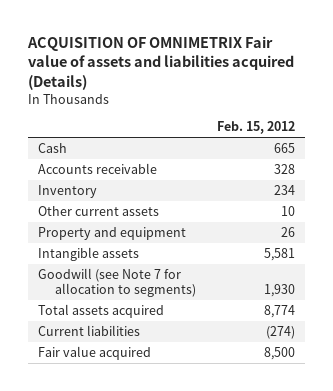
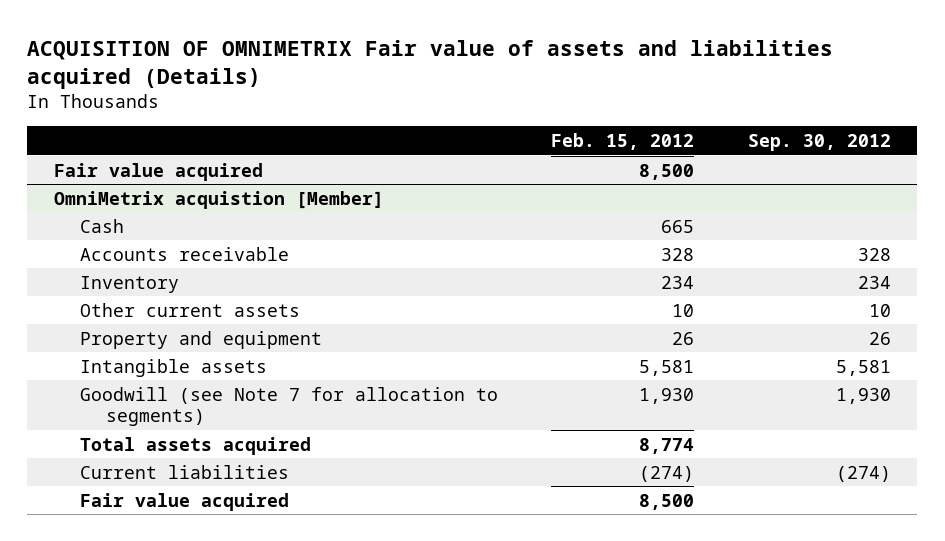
none -> [747,134,891,152] Sep. 30, 2012
none -> [54,162,264,181] Fair value acquired
none -> [54,190,385,209] OmniMetrix acquistion [Member]

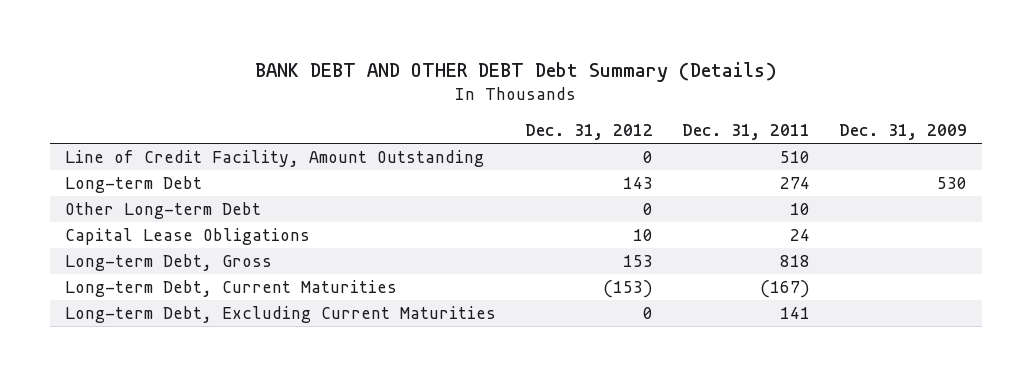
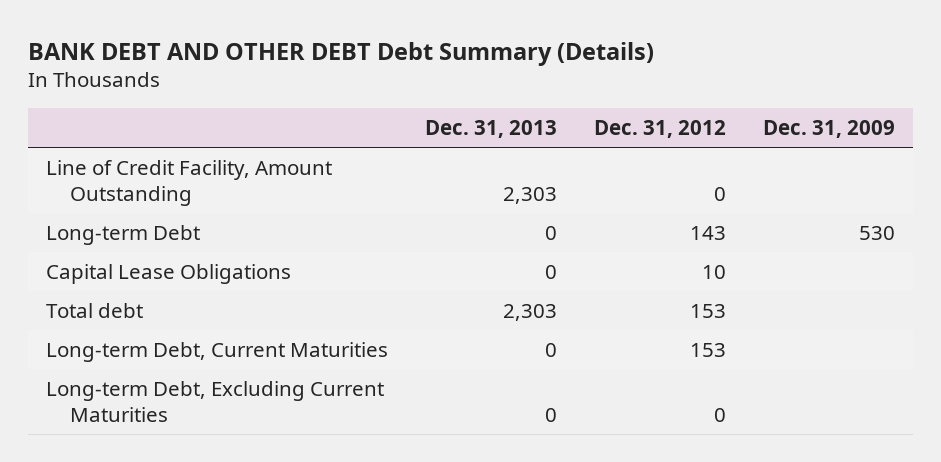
[681,124,810,141] Dec. 31, 2011 -> none
none -> [424,120,557,139] Dec. 31, 2013
[64,201,261,219] Other Long-term Debt -> none
[64,253,272,271] Long-term Debt, Gross -> [46,303,144,319] Total debt
[602,279,653,298] (153) -> [689,343,726,358] 153

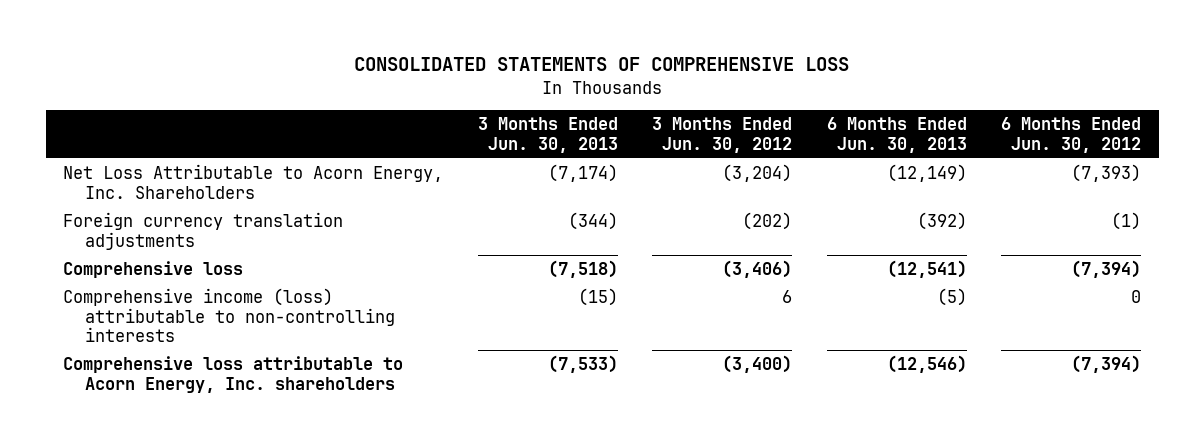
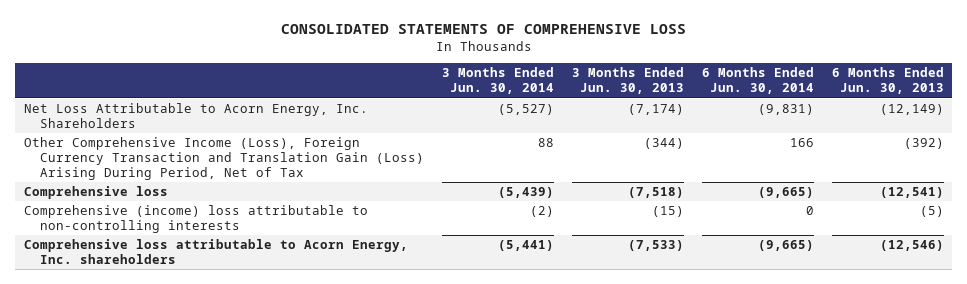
[652,117,793,153] 3 Months Ended Jun. 30, 2012 -> none
[1001,117,1142,153] 6 Months Ended Jun. 30, 2012 -> none
none -> [441,67,554,95] 3 Months Ended Jun. 30, 2014
none -> [701,67,814,95] 6 Months Ended Jun. 30, 2014
[62,212,343,250] Foreign currency translation adjustments -> [23,137,424,181] Other Comprehensive Income (Loss), Foreign Currency Transaction and Translation Gain (Loss) Arising During Period, Net of Tax
[62,288,396,343] Comprehensive income (loss) attributable to non-controlling interests -> [23,205,368,234] Comprehensive (income) loss attributable to non-controlling interests

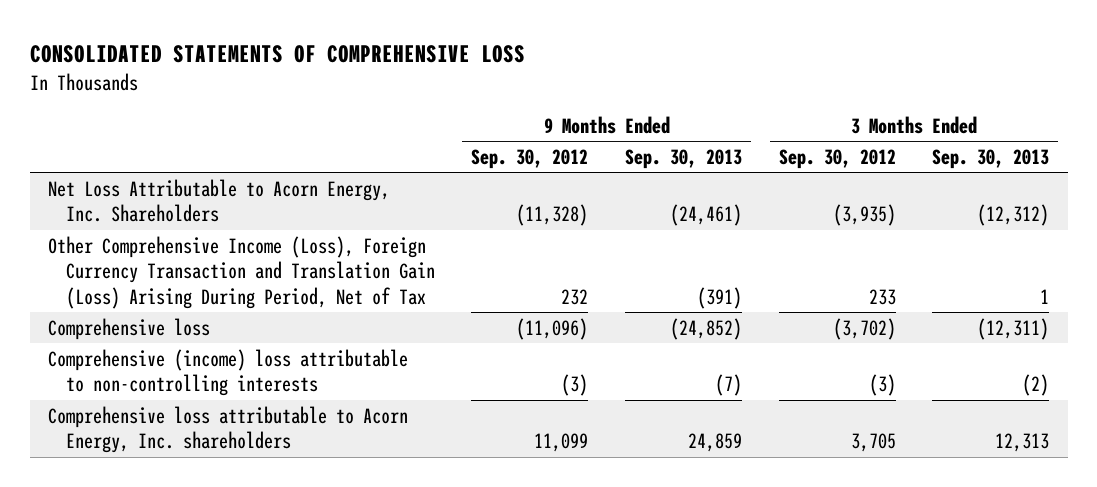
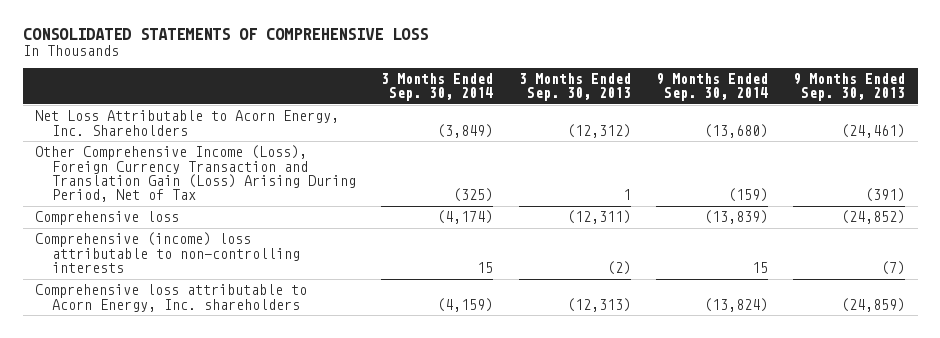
[471,149,589,170] Sep. 30, 2012 -> none
[778,149,896,170] Sep. 30, 2012 -> none
none -> [381,72,494,102] 3 Months Ended Sep. 30, 2014
none -> [655,72,768,102] 9 Months Ended Sep. 30, 2014
[688,433,743,453] 24,859 -> [841,297,906,312] (24,859)
[995,433,1050,453] 12,313 -> [566,297,631,312] (12,313)

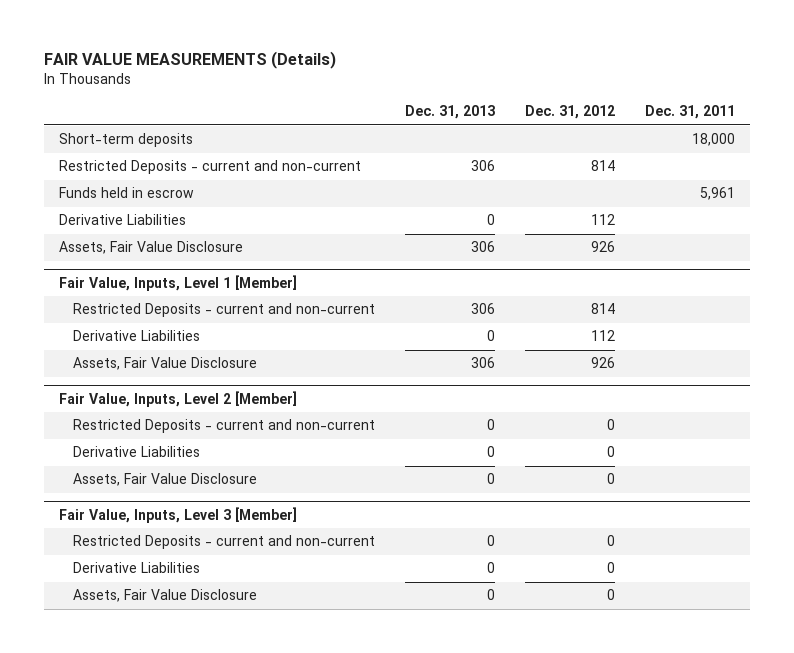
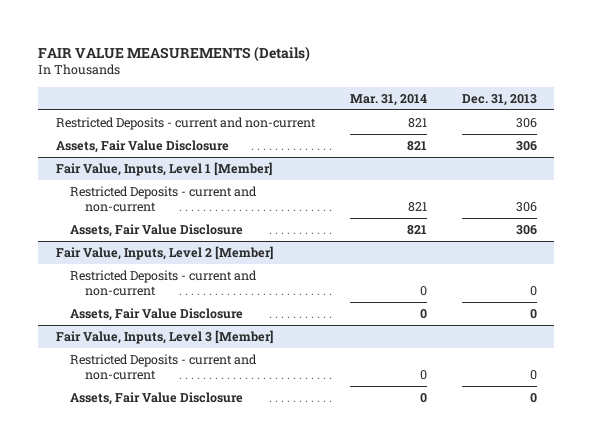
[524,105,615,120] Dec. 31, 2012 -> none
[644,105,735,120] Dec. 31, 2011 -> none
none -> [349,93,427,106] Mar. 31, 2014
[58,133,193,148] Short-term deposits -> none
[58,187,194,199] Funds held in escrow -> none
[58,214,186,226] Derivative Liabilities -> none
[72,330,200,342] Derivative Liabilities -> none
[72,446,200,458] Derivative Liabilities -> none
[72,562,200,574] Derivative Liabilities -> none

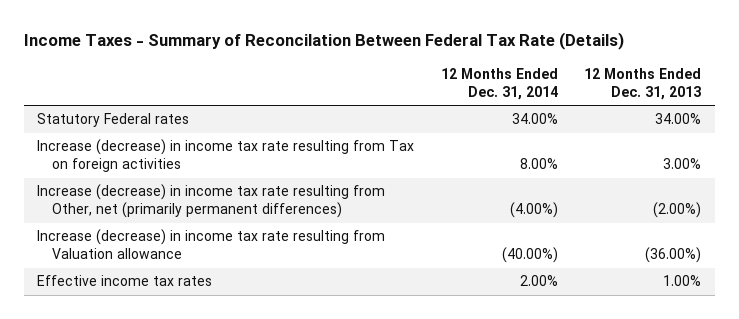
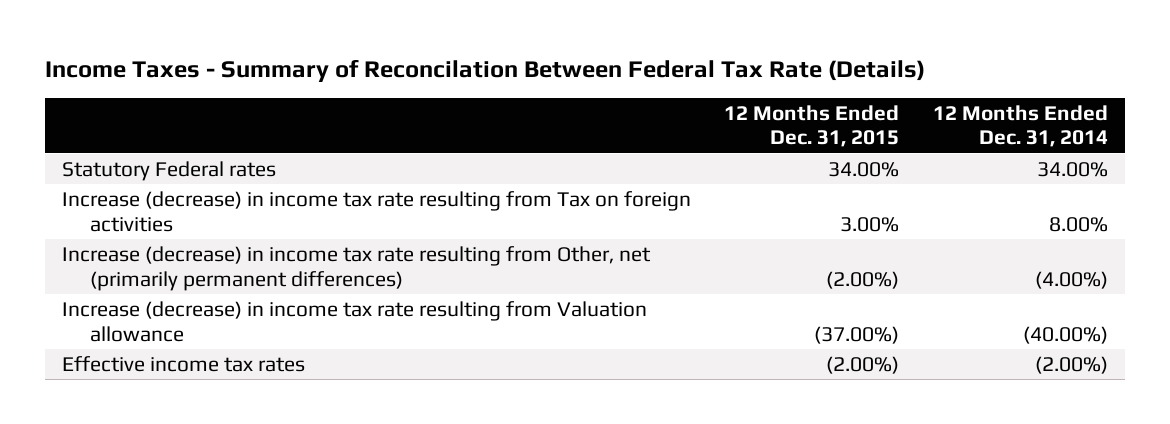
[584,67,702,100] 12 Months Ended Dec. 31, 2013 -> none
none -> [724,104,900,148] 12 Months Ended Dec. 31, 2015
[519,275,558,287] 2.00% -> [1035,355,1109,374] (2.00%)

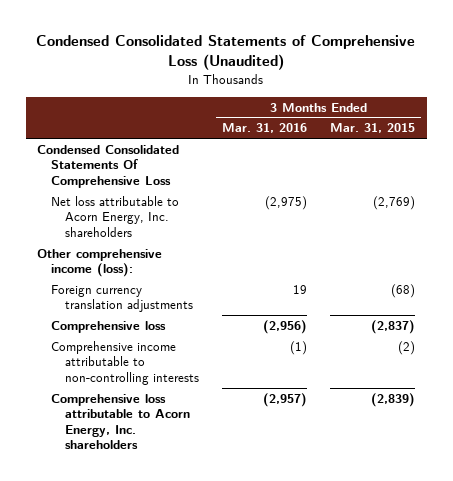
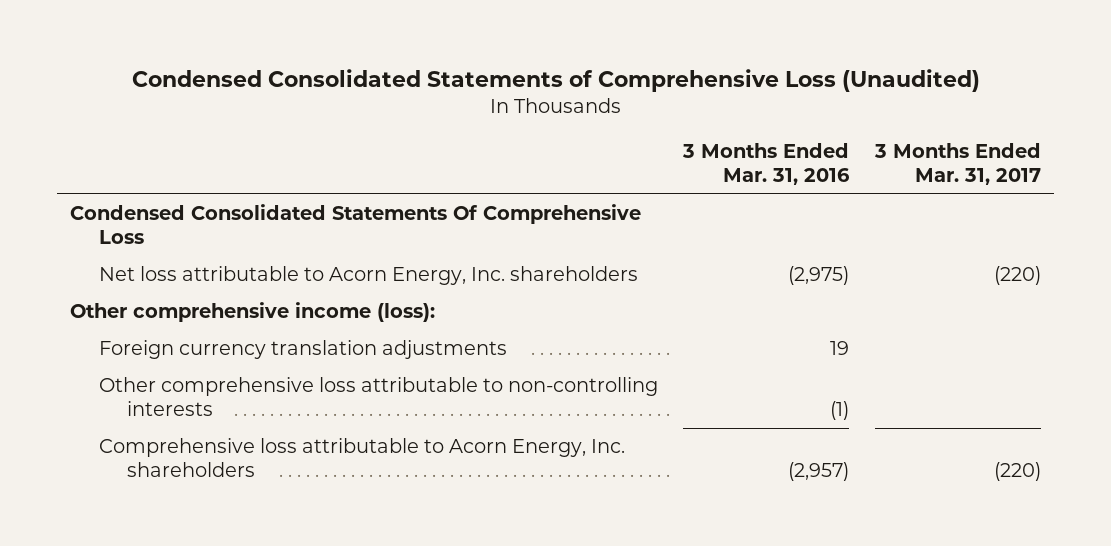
[330,123,416,134] Mar. 31, 2015 -> none
none -> [874,142,1042,185] 3 Months Ended Mar. 31, 2017
[51,320,167,333] Comprehensive loss -> none
[51,340,199,385] Comprehensive income attributable to non-controlling interests -> [98,377,658,417] Other comprehensive loss attributable to non-controlling interests

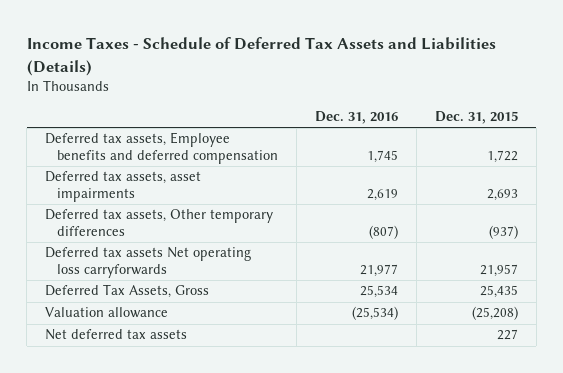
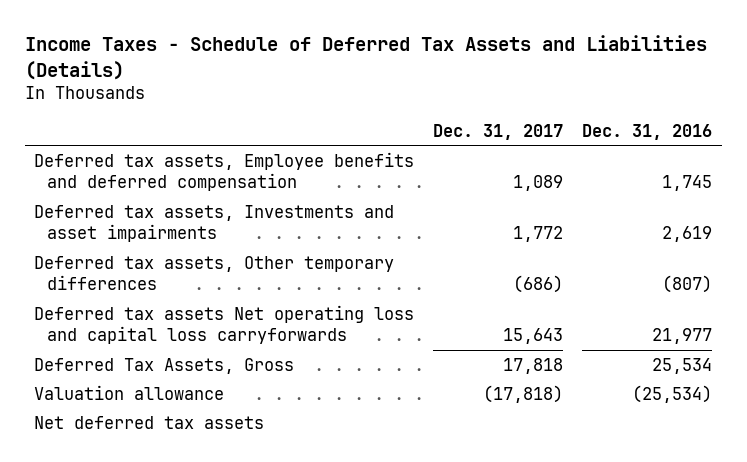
[434,111,518,125] Dec. 31, 2015 -> none
none -> [433,123,564,140] Dec. 31, 2017
[45,171,202,203] Deferred tax assets, asset impairments -> [34,204,395,243] Deferred tax assets, Investments and asset impairments
[45,247,252,279] Deferred tax assets Net operating loss carryforwards -> [34,304,415,345] Deferred tax assets Net operating loss and capital loss carryforwards

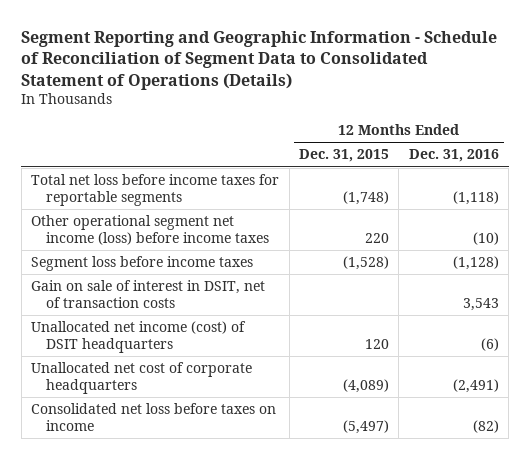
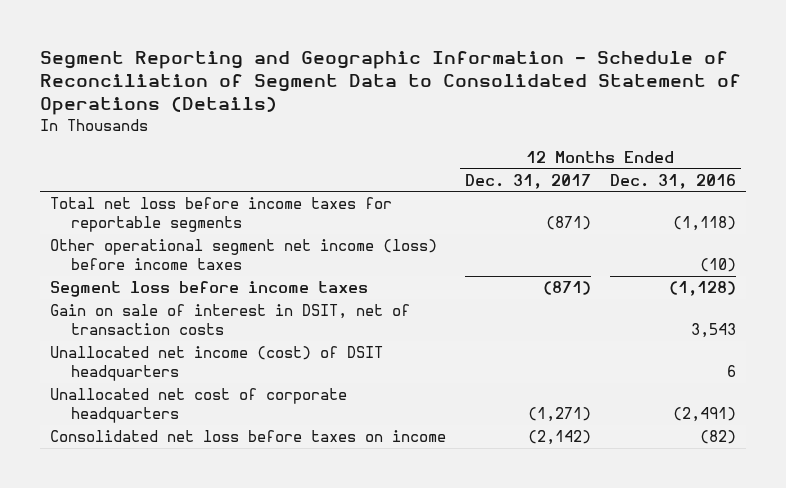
[299,149,390,163] Dec. 31, 2015 -> none
none -> [464,173,591,189] Dec. 31, 2017
[480,338,499,352] (6) -> [726,365,736,378] 6

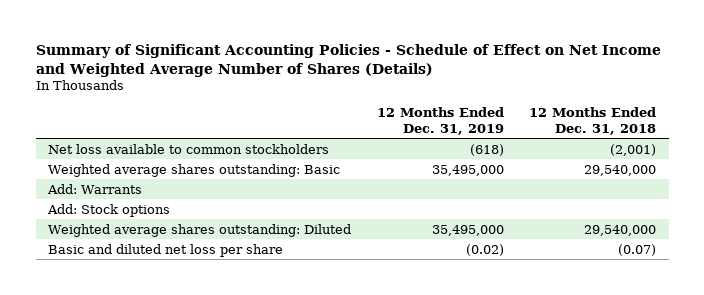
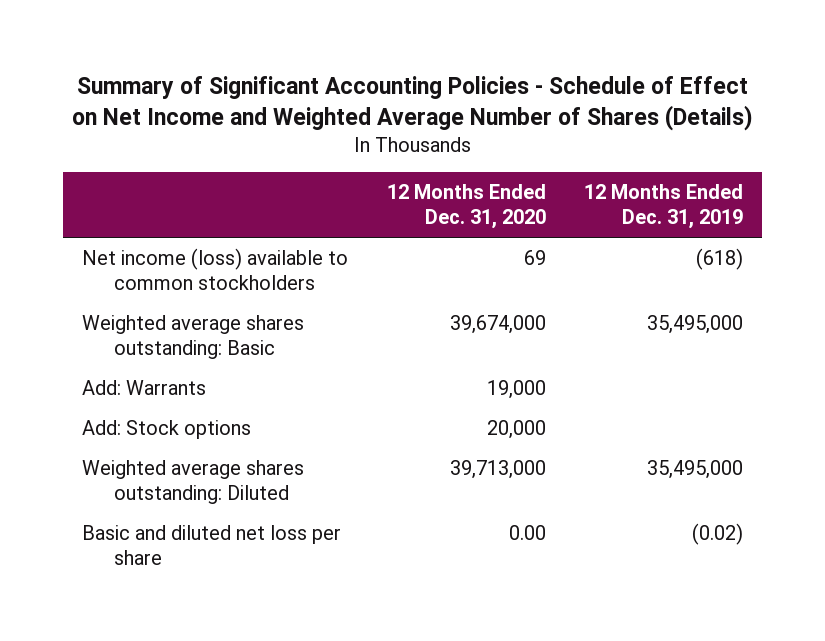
[529,107,657,135] 12 Months Ended Dec. 31, 2018 -> none
none -> [386,183,546,230] 12 Months Ended Dec. 31, 2020
[48,143,330,154] Net loss available to common stockholders -> [82,248,349,291] Net income (loss) available to common stockholders

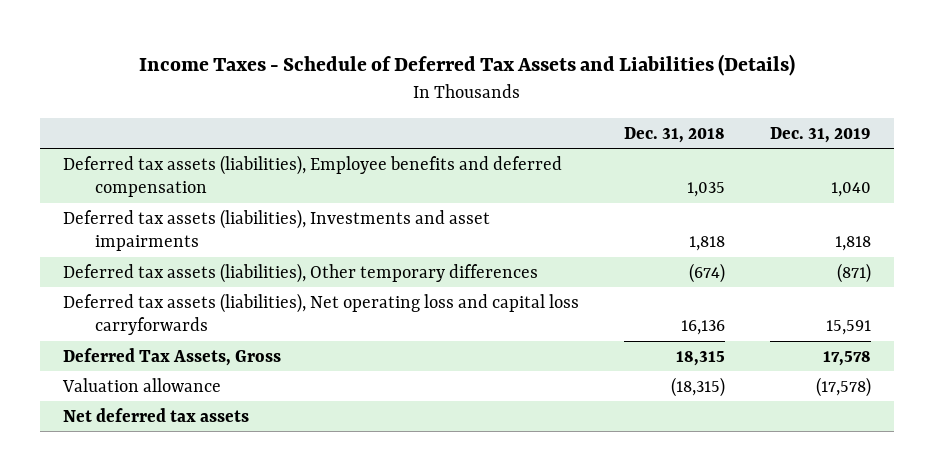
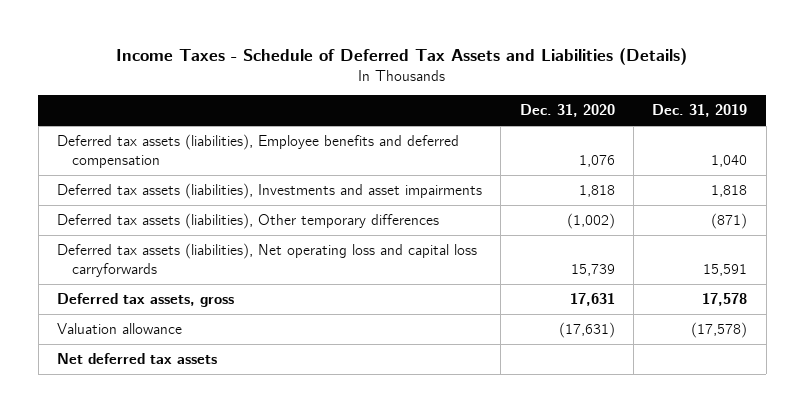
[623,127,725,144] Dec. 31, 2018 -> none
none -> [519,104,615,118] Dec. 31, 2020
[62,347,281,366] Deferred Tax Assets, Gross -> [56,293,234,308] Deferred tax assets, gross

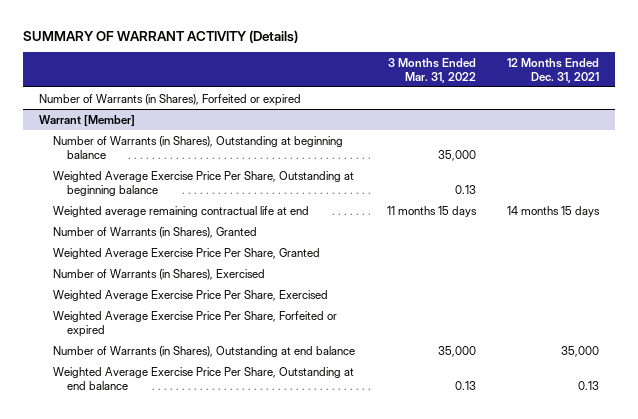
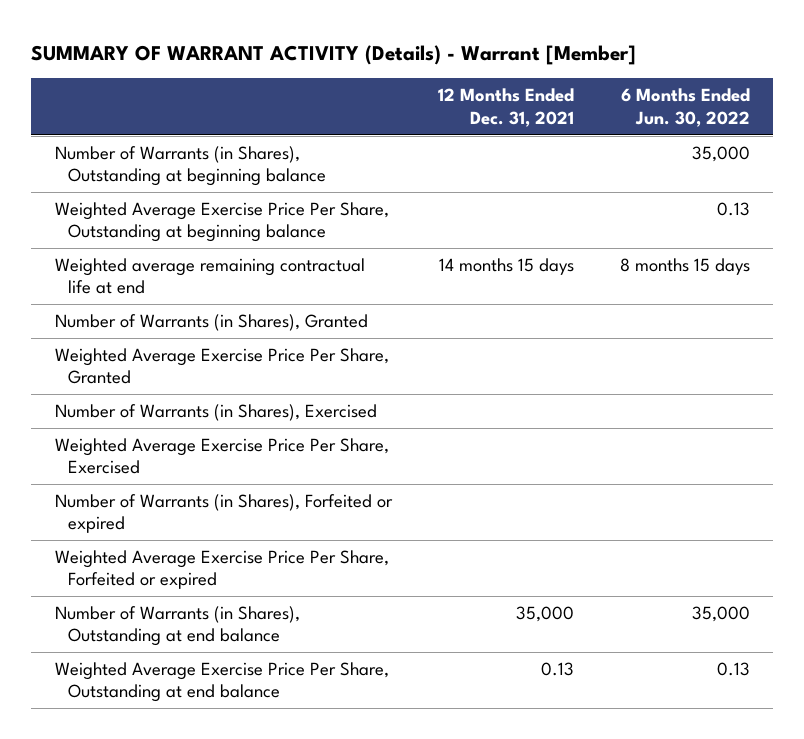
[22,29,298,43] SUMMARY OF WARRANT ACTIVITY (Details) -> [31,44,637,65] SUMMARY OF WARRANT ACTIVITY (Details) - Warrant [Member]
[387,57,476,83] 3 Months Ended Mar. 31, 2022 -> none
none -> [620,88,750,127] 6 Months Ended Jun. 30, 2022
[38,114,135,126] Warrant [Member] -> none
[38,93,301,106] Number of Warrants (in Shares), Forfeited or expired -> [54,494,393,534] Number of Warrants (in Shares), Forfeited or expired

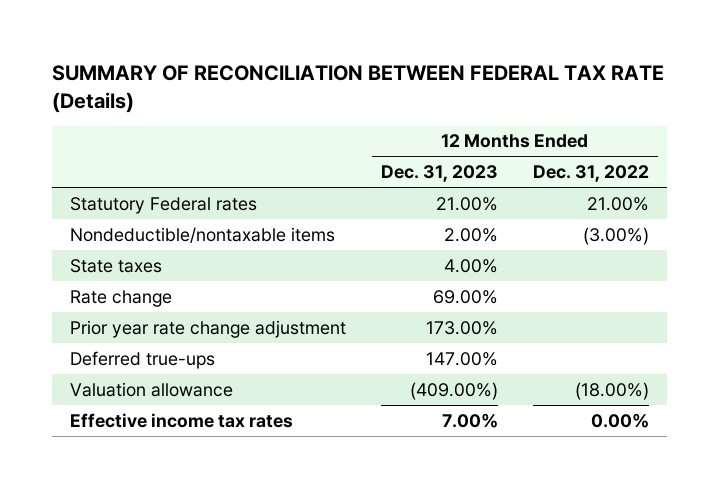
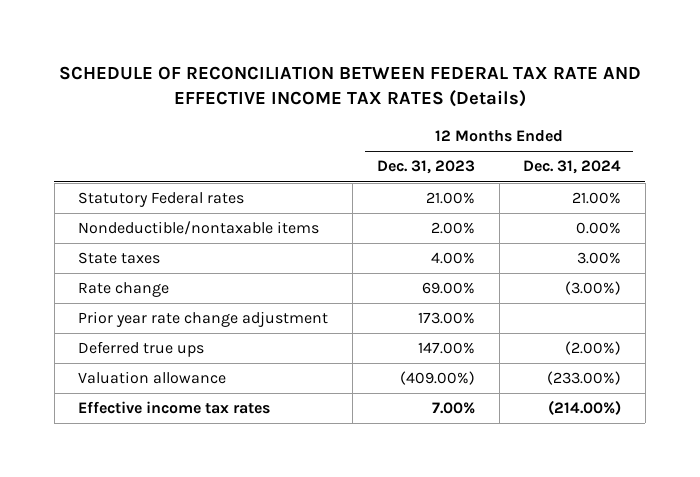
[52,65,665,113] SUMMARY OF RECONCILIATION BETWEEN FEDERAL TAX RATE (Details) -> [58,66,641,108] SCHEDULE OF RECONCILIATION BETWEEN FEDERAL TAX RATE AND EFFECTIVE INCOME TAX RATES (Details)
[533,165,650,183] Dec. 31, 2022 -> none
none -> [523,160,622,175] Dec. 31, 2024
[69,350,215,369] Deferred true-ups -> [78,341,205,358] Deferred true ups

